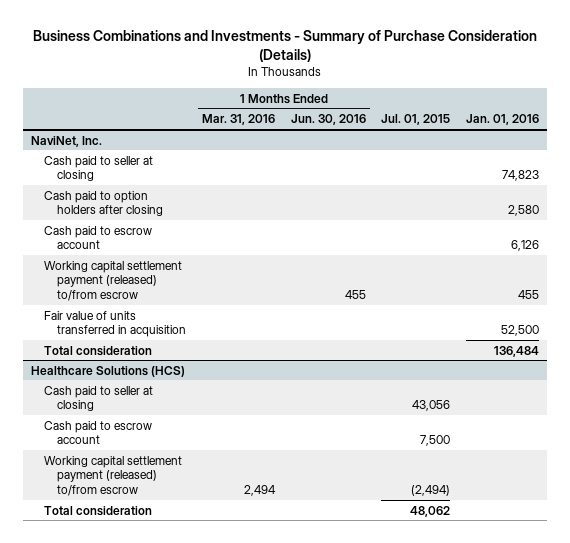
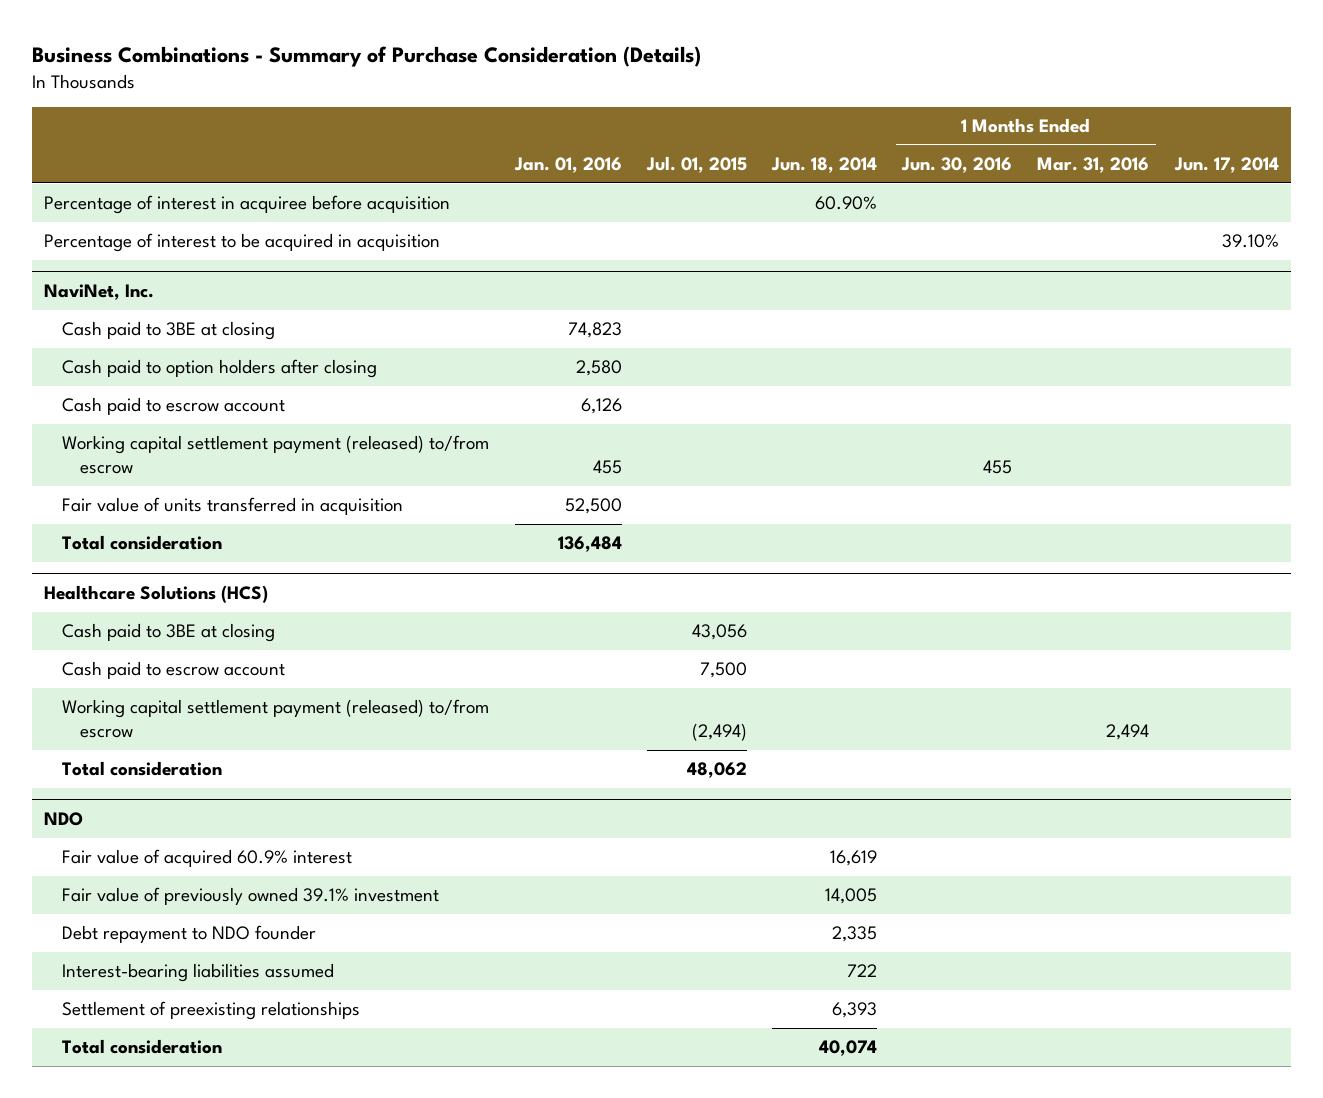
[32,30,537,63] Business Combinations and Investments - Summary of Purchase Consideration (Details) -> [31,45,701,67] Business Combinations - Summary of Purchase Consideration (Details)
none -> [771,157,878,174] Jun. 18, 2014
none -> [1173,157,1279,174] Jun. 17, 2014
none -> [44,195,451,215] Percentage of interest in acquiree before acquisition
none -> [44,233,441,253] Percentage of interest to be acquired in acquisition
[43,155,153,182] Cash paid to seller at closing -> [62,321,276,341] Cash paid to 3BE at closing
[43,385,153,412] Cash paid to seller at closing -> [62,623,276,643] Cash paid to 3BE at closing
none -> [44,812,84,827] NDO
none -> [62,849,353,868] Fair value of acquired 60.9% interest
none -> [62,887,440,906] Fair value of previously owned 39.1% investment
none -> [62,925,317,944] Debt repayment to NDO founder
none -> [62,963,335,983] Interest-bearing liabilities assumed
none -> [62,1001,361,1021] Settlement of preexisting relationships
none -> [62,1039,223,1055] Total consideration

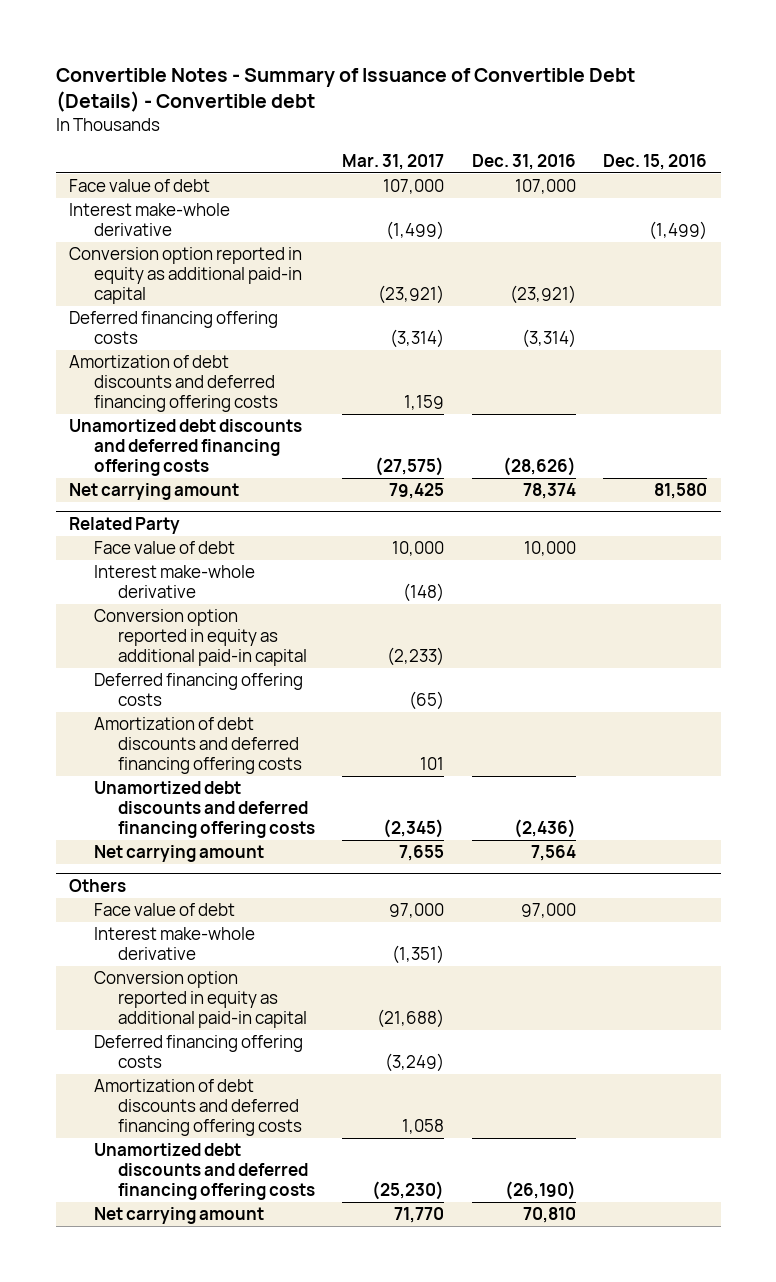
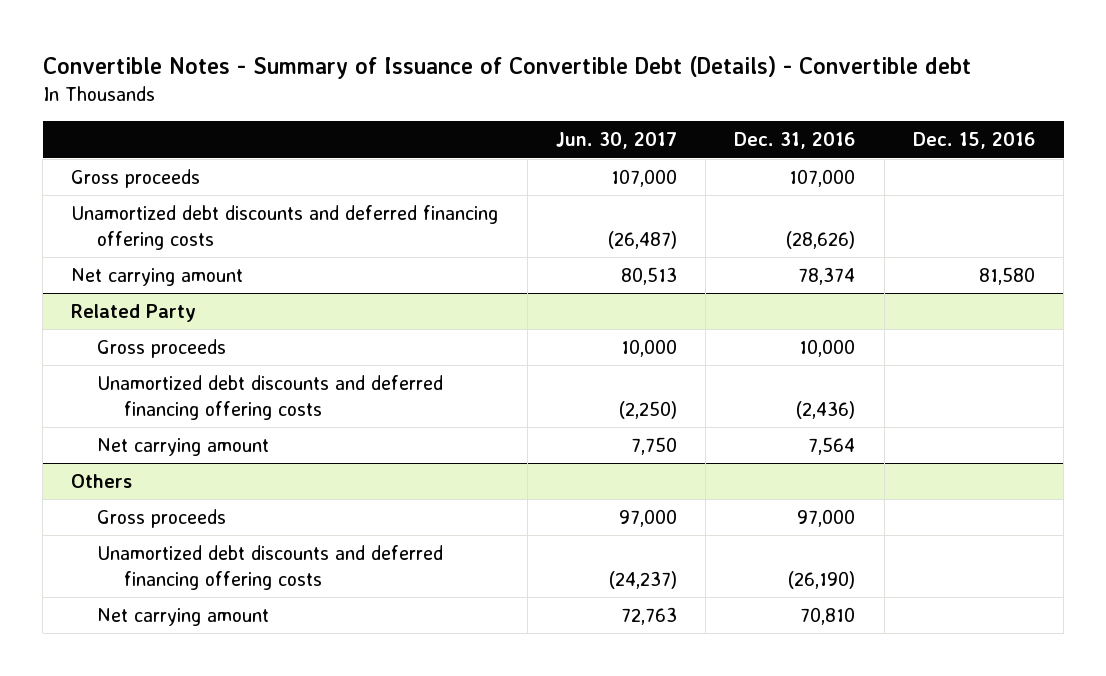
[342,153,445,170] Mar. 31, 2017 -> none
none -> [555,132,677,150] Jun. 30, 2017
[69,203,231,237] Interest make-whole derivative -> none
[69,247,303,304] Conversion option reported in equity as additional paid-in capital -> none
[69,311,279,345] Deferred financing offering costs -> none
[69,355,278,412] Amortization of debt discounts and deferred financing offering costs -> none
[69,179,211,193] Face value of debt -> [71,169,201,189] Gross proceeds
[93,565,255,599] Interest make-whole derivative -> none
[93,609,308,666] Conversion option reported in equity as additional paid-in capital -> none
[93,673,303,707] Deferred financing offering costs -> none
[93,717,303,774] Amortization of debt discounts and deferred financing offering costs -> none
[93,541,235,555] Face value of debt -> [97,339,227,359] Gross proceeds
[93,927,255,961] Interest make-whole derivative -> none
[93,971,308,1028] Conversion option reported in equity as additional paid-in capital -> none
[93,1035,303,1069] Deferred financing offering costs -> none
[93,1079,303,1136] Amortization of debt discounts and deferred financing offering costs -> none
[93,903,235,917] Face value of debt -> [97,509,227,529] Gross proceeds

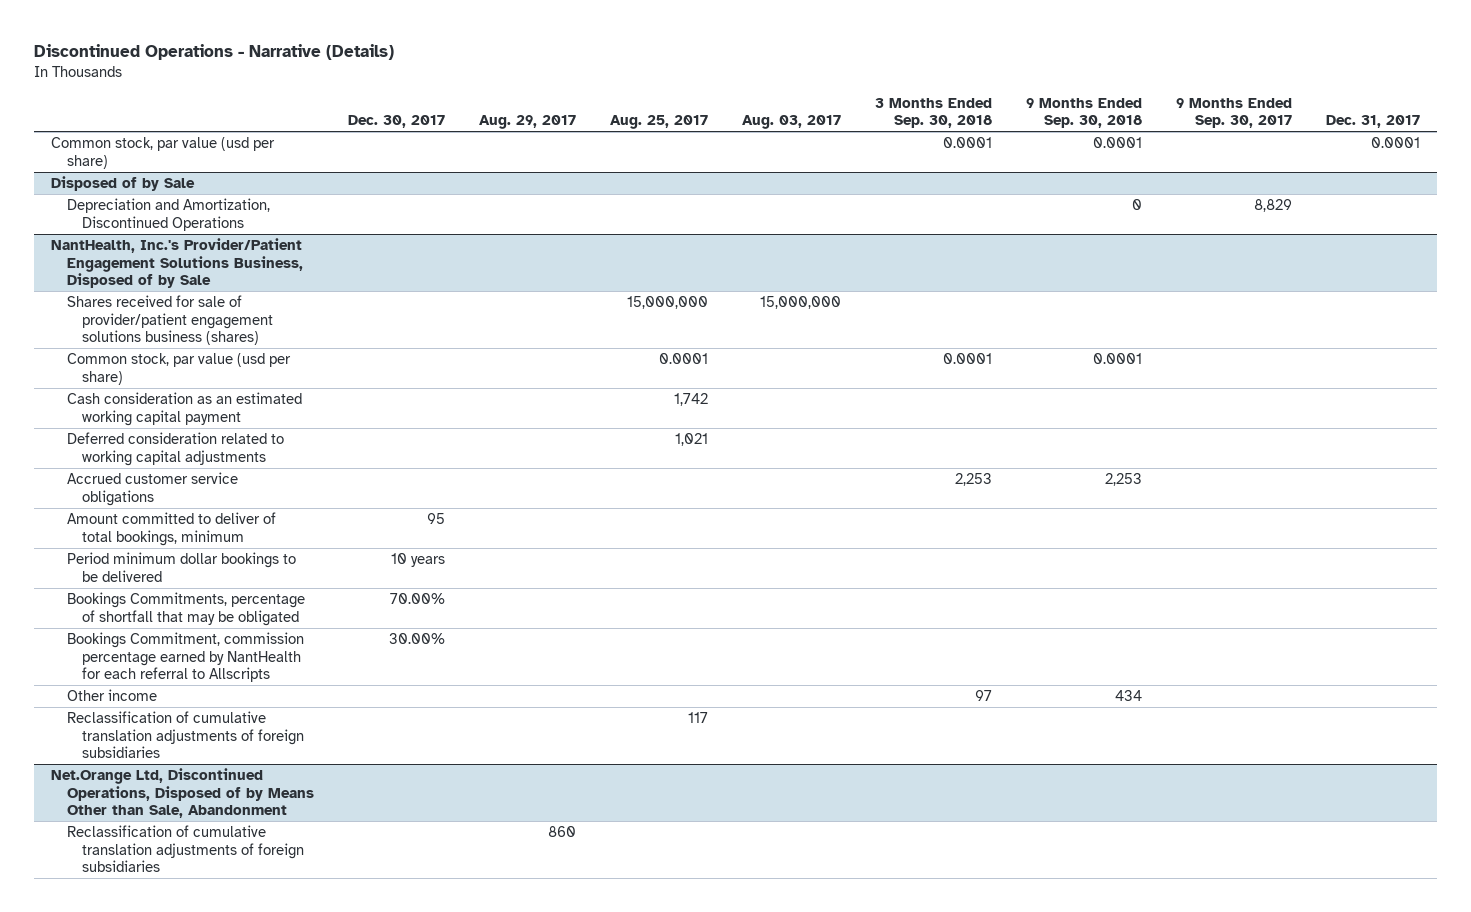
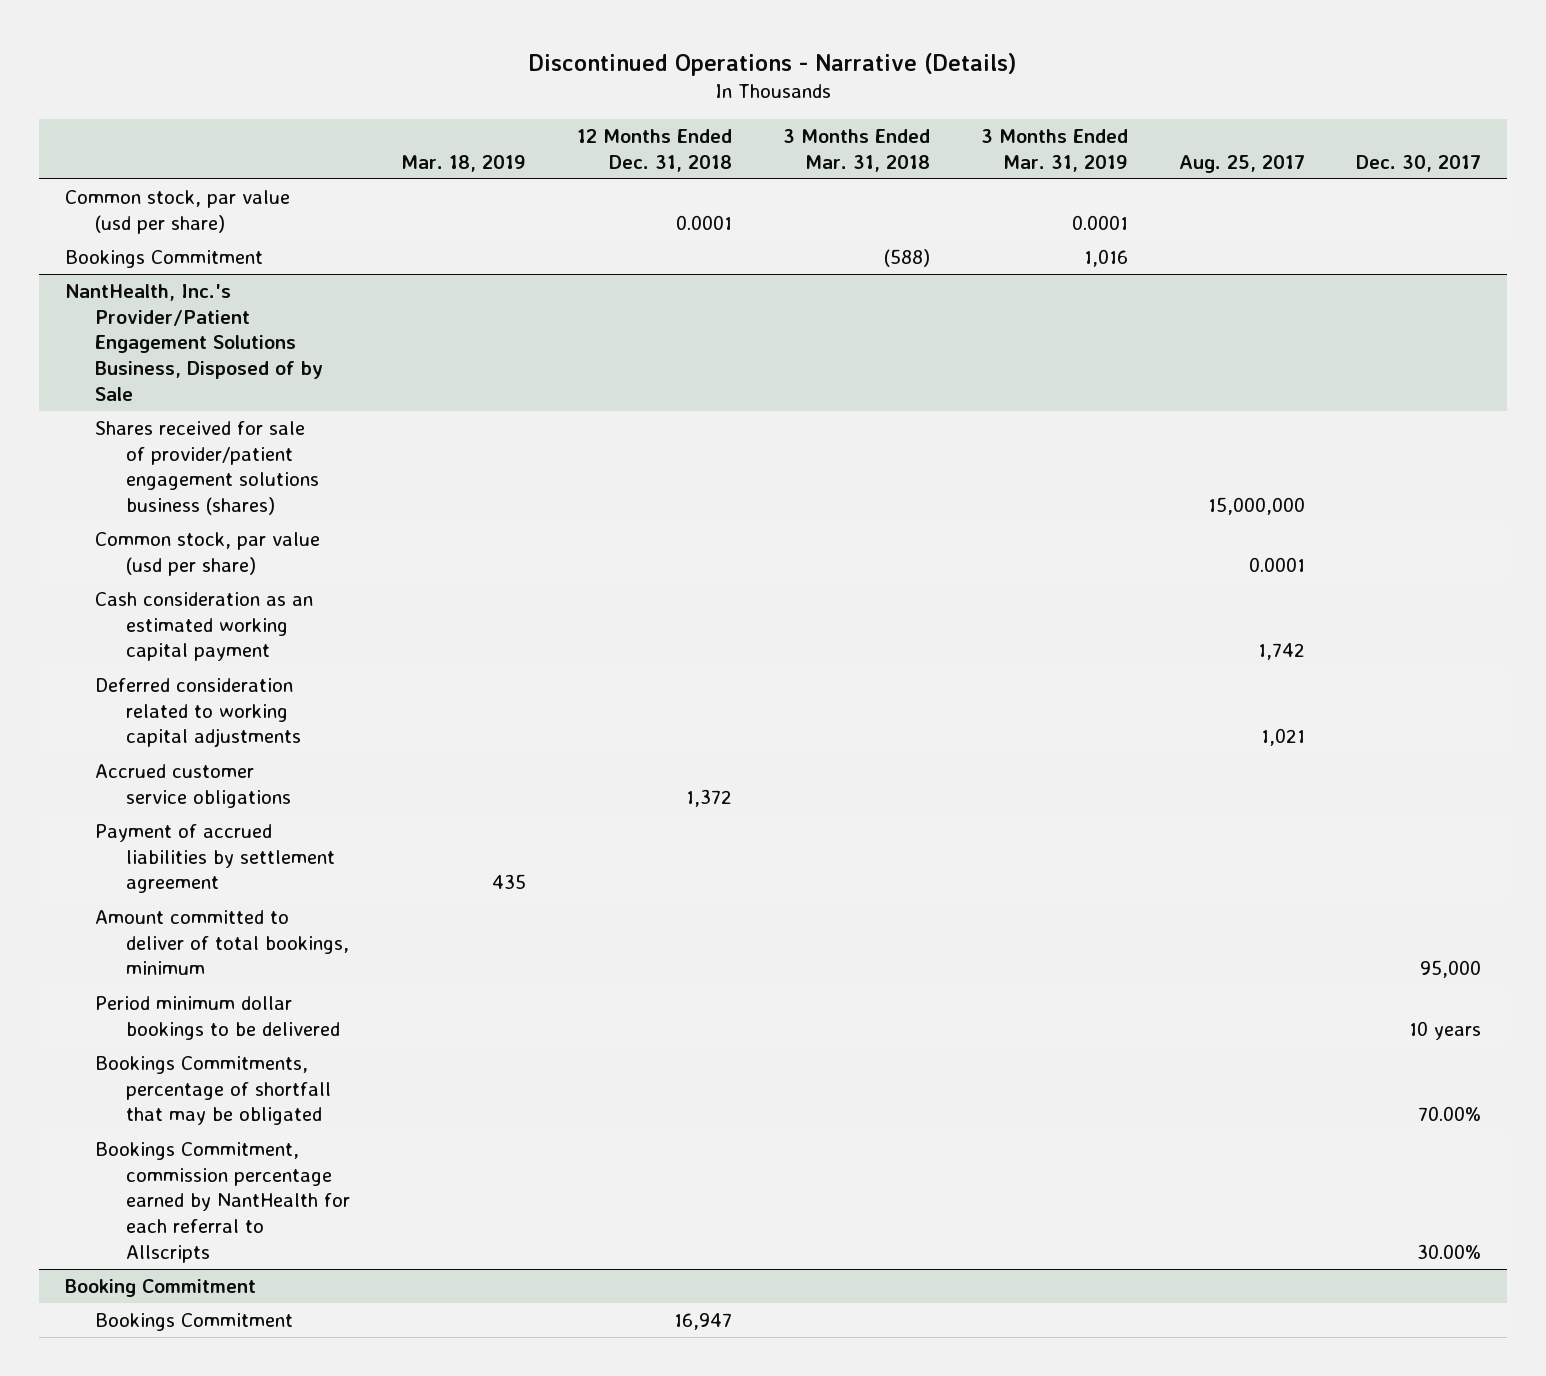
[478,115,576,130] Aug. 29, 2017 -> none
[741,115,841,130] Aug. 03, 2017 -> none
[875,97,993,129] 3 Months Ended Sep. 30, 2018 -> none
[1026,97,1143,129] 9 Months Ended Sep. 30, 2018 -> none
[1176,97,1293,129] 9 Months Ended Sep. 30, 2017 -> none
[1326,115,1421,129] Dec. 31, 2017 -> none
none -> [401,154,527,172] Mar. 18, 2019
none -> [577,128,733,172] 12 Months Ended Dec. 31, 2018
none -> [783,128,931,172] 3 Months Ended Mar. 31, 2018
none -> [981,128,1129,172] 3 Months Ended Mar. 31, 2019
[50,176,195,192] Disposed of by Sale -> none
[66,198,270,231] Depreciation and Amortization, Discontinued Operations -> none
none -> [64,250,263,269] Bookings Commitment
none -> [95,824,336,894] Payment of accrued liabilities by settlement agreement
[426,513,445,525] 95 -> [1420,960,1482,979] 95,000
[66,689,157,702] Other income -> none
[66,711,305,759] Reclassification of cumulative translation adjustments of foreign subsidiaries -> none
[50,768,314,819] Net.Orange Ltd, Discontinued Operations, Disposed of by Means Other than Sale, Abandonment -> none
[66,825,305,873] Reclassification of cumulative translation adjustments of foreign subsidiaries -> none
none -> [64,1279,256,1298] Booking Commitment
none -> [95,1313,294,1332] Bookings Commitment

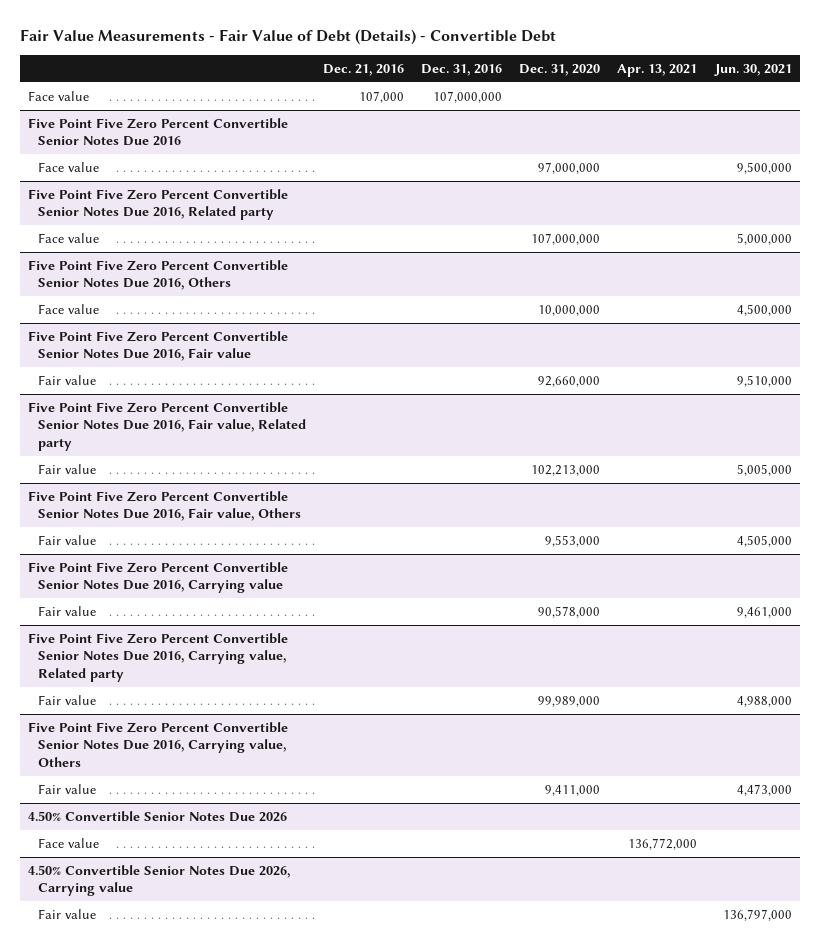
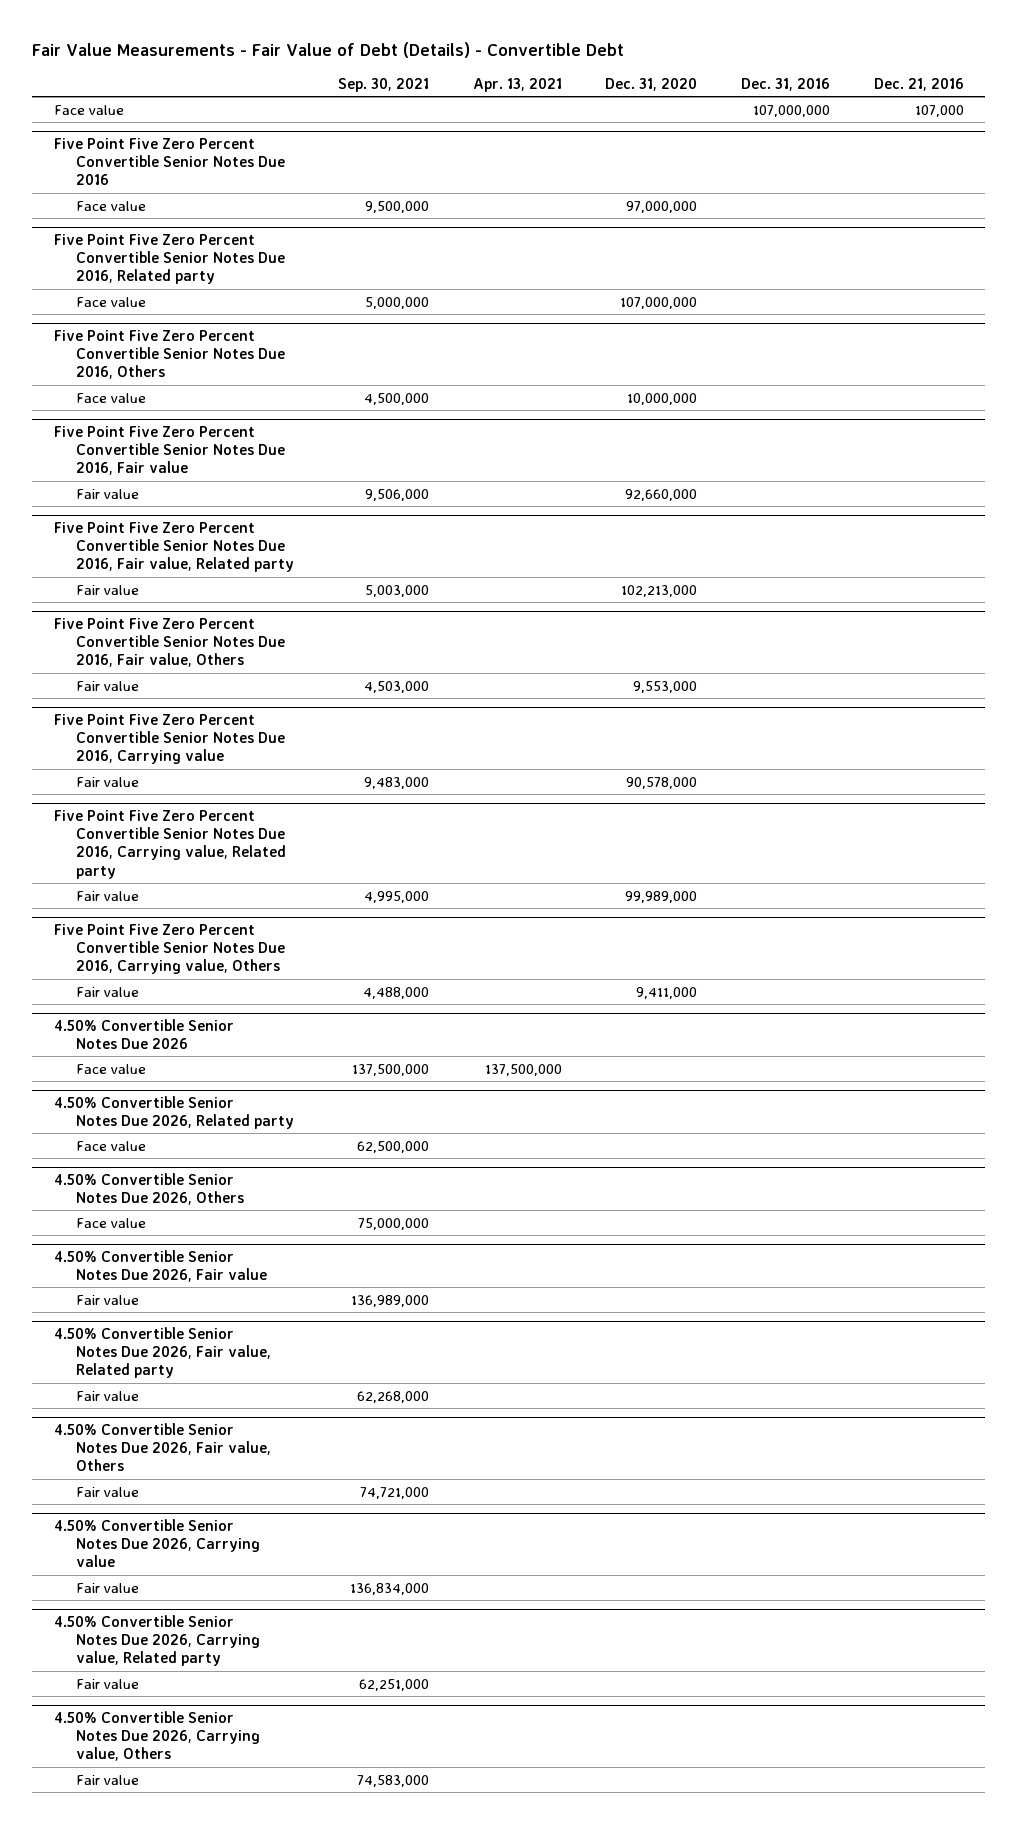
[713,64,792,77] Jun. 30, 2021 -> none
none -> [337,78,429,93] Sep. 30, 2021
[628,837,698,850] 136,772,000 -> [484,1063,562,1076] 137,500,000
none -> [54,1095,295,1130] 4.50% Convertible Senior Notes Due 2026, Related party
none -> [76,1140,147,1151] Face value
none -> [54,1172,245,1206] 4.50% Convertible Senior Notes Due 2026, Others
none -> [76,1217,147,1228] Face value
none -> [54,1249,268,1283] 4.50% Convertible Senior Notes Due 2026, Fair value
none -> [76,1294,140,1305] Fair value
none -> [54,1326,272,1379] 4.50% Convertible Senior Notes Due 2026, Fair value, Related party
none -> [76,1390,140,1401] Fair value
none -> [54,1422,272,1472] 4.50% Convertible Senior Notes Due 2026, Fair value, Others
none -> [76,1486,140,1497] Fair value
none -> [54,1614,261,1667] 4.50% Convertible Senior Notes Due 2026, Carrying value, Related party
none -> [76,1678,140,1689] Fair value
none -> [54,1710,261,1762] 4.50% Convertible Senior Notes Due 2026, Carrying value, Others
none -> [76,1774,140,1785] Fair value

